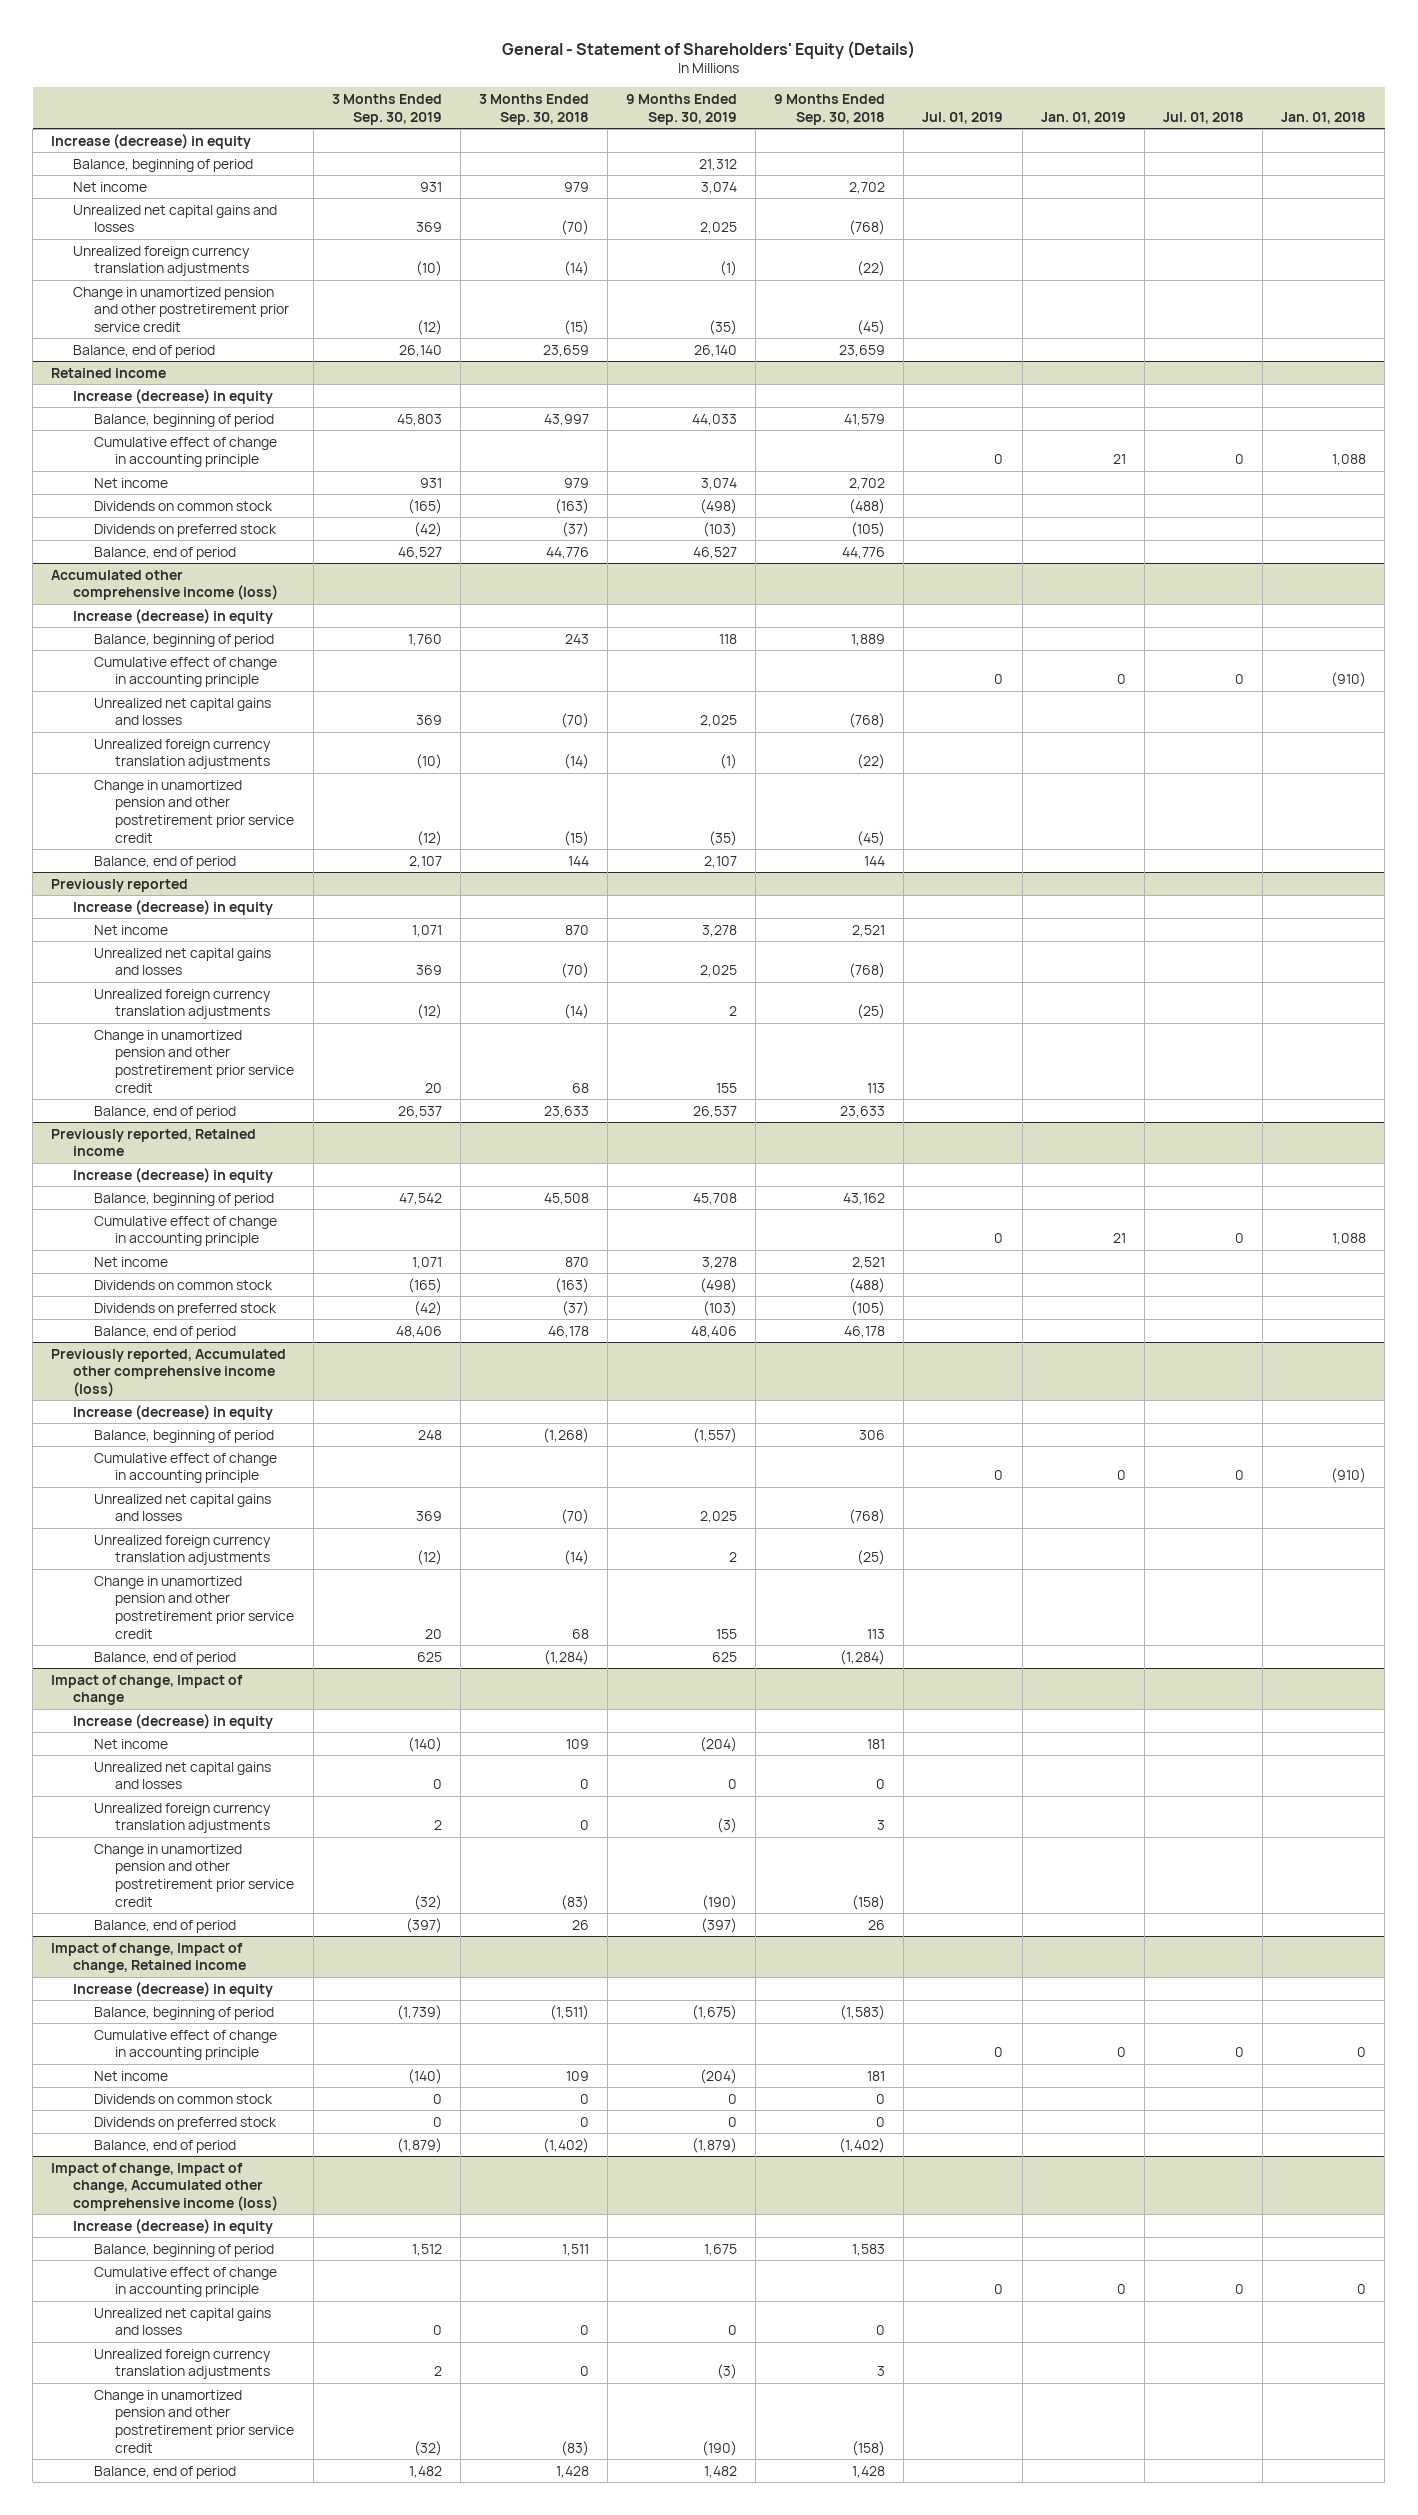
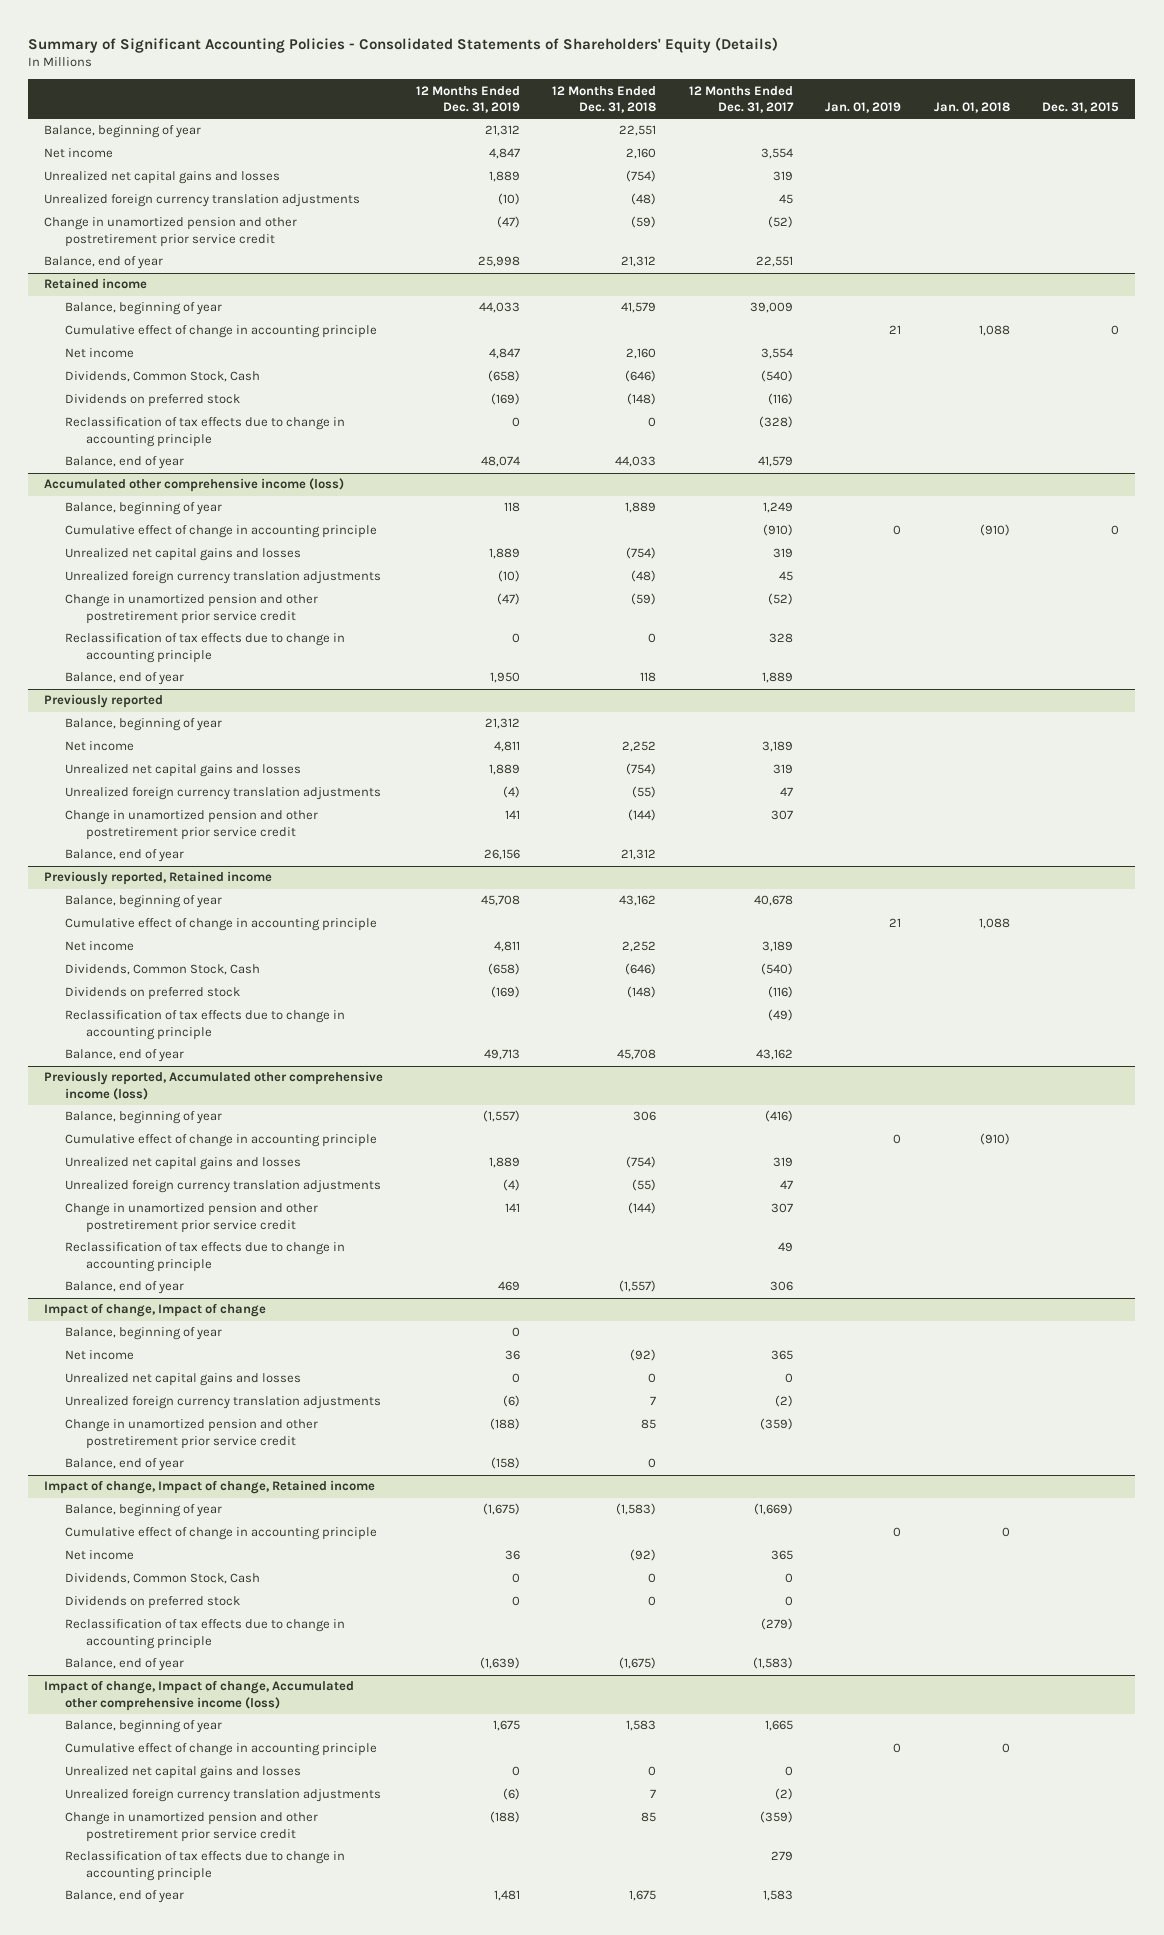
[501,40,915,59] General - Statement of Shareholders' Equity (Details) -> [28,36,779,53] Summary of Significant Accounting Policies - Consolidated Statements of Shareholders' Equity (Details)
[331,93,442,125] 3 Months Ended Sep. 30, 2019 -> none
[478,93,589,125] 3 Months Ended Sep. 30, 2018 -> none
[626,93,738,125] 9 Months Ended Sep. 30, 2019 -> none
[774,93,886,125] 9 Months Ended Sep. 30, 2018 -> none
[922,111,1004,124] Jul. 01, 2019 -> none
[1162,111,1244,124] Jul. 01, 2018 -> none
none -> [415,85,520,113] 12 Months Ended Dec. 31, 2019
none -> [552,85,657,113] 12 Months Ended Dec. 31, 2018
none -> [688,85,794,113] 12 Months Ended Dec. 31, 2017
none -> [1042,101,1120,113] Dec. 31, 2015
[51,133,252,149] Increase (decrease) in equity -> none
[72,158,253,172] Balance, beginning of period -> [44,125,202,139] Balance, beginning of year
[72,344,215,358] Balance, end of period -> [44,256,164,270] Balance, end of year
[72,388,273,404] Increase (decrease) in equity -> none
[94,413,275,427] Balance, beginning of period -> [65,302,223,316] Balance, beginning of year
[94,500,274,511] Dividends on common stock -> [65,371,261,383] Dividends, Common Stock, Cash
none -> [65,417,346,447] Reclassification of tax effects due to change in accounting principle
[94,546,237,560] Balance, end of period -> [65,456,185,470] Balance, end of year
[72,608,273,624] Increase (decrease) in equity -> none
[94,633,275,647] Balance, beginning of period -> [65,502,223,516] Balance, beginning of year
none -> [65,633,346,663] Reclassification of tax effects due to change in accounting principle
[94,855,237,869] Balance, end of period -> [65,672,185,686] Balance, end of year
[72,899,273,915] Increase (decrease) in equity -> none
none -> [65,718,223,732] Balance, beginning of year
[94,1105,237,1119] Balance, end of period -> [65,849,185,863] Balance, end of year
[72,1167,273,1183] Increase (decrease) in equity -> none
[94,1192,275,1206] Balance, beginning of period -> [65,895,223,909] Balance, beginning of year
[94,1279,274,1290] Dividends on common stock -> [65,964,261,976] Dividends, Common Stock, Cash
none -> [65,1010,346,1040] Reclassification of tax effects due to change in accounting principle
[94,1325,237,1339] Balance, end of period -> [65,1049,185,1063] Balance, end of year
[72,1404,273,1420] Increase (decrease) in equity -> none
[94,1429,275,1443] Balance, beginning of period -> [65,1111,223,1125] Balance, beginning of year
none -> [65,1242,346,1272] Reclassification of tax effects due to change in accounting principle
[94,1651,237,1665] Balance, end of period -> [65,1281,185,1295] Balance, end of year
[72,1713,273,1729] Increase (decrease) in equity -> none
none -> [65,1327,223,1341] Balance, beginning of year
[94,1919,237,1933] Balance, end of period -> [65,1458,185,1472] Balance, end of year
[72,1981,273,1997] Increase (decrease) in equity -> none
[94,2006,275,2020] Balance, beginning of period -> [65,1504,223,1518] Balance, beginning of year
[94,2093,274,2104] Dividends on common stock -> [65,1573,261,1585] Dividends, Common Stock, Cash
none -> [65,1619,346,1649] Reclassification of tax effects due to change in accounting principle
[94,2139,237,2153] Balance, end of period -> [65,1658,185,1672] Balance, end of year
[72,2218,273,2234] Increase (decrease) in equity -> none
[94,2243,275,2257] Balance, beginning of period -> [65,1720,223,1734] Balance, beginning of year
none -> [65,1851,346,1881] Reclassification of tax effects due to change in accounting principle
[94,2465,237,2479] Balance, end of period -> [65,1890,185,1904] Balance, end of year

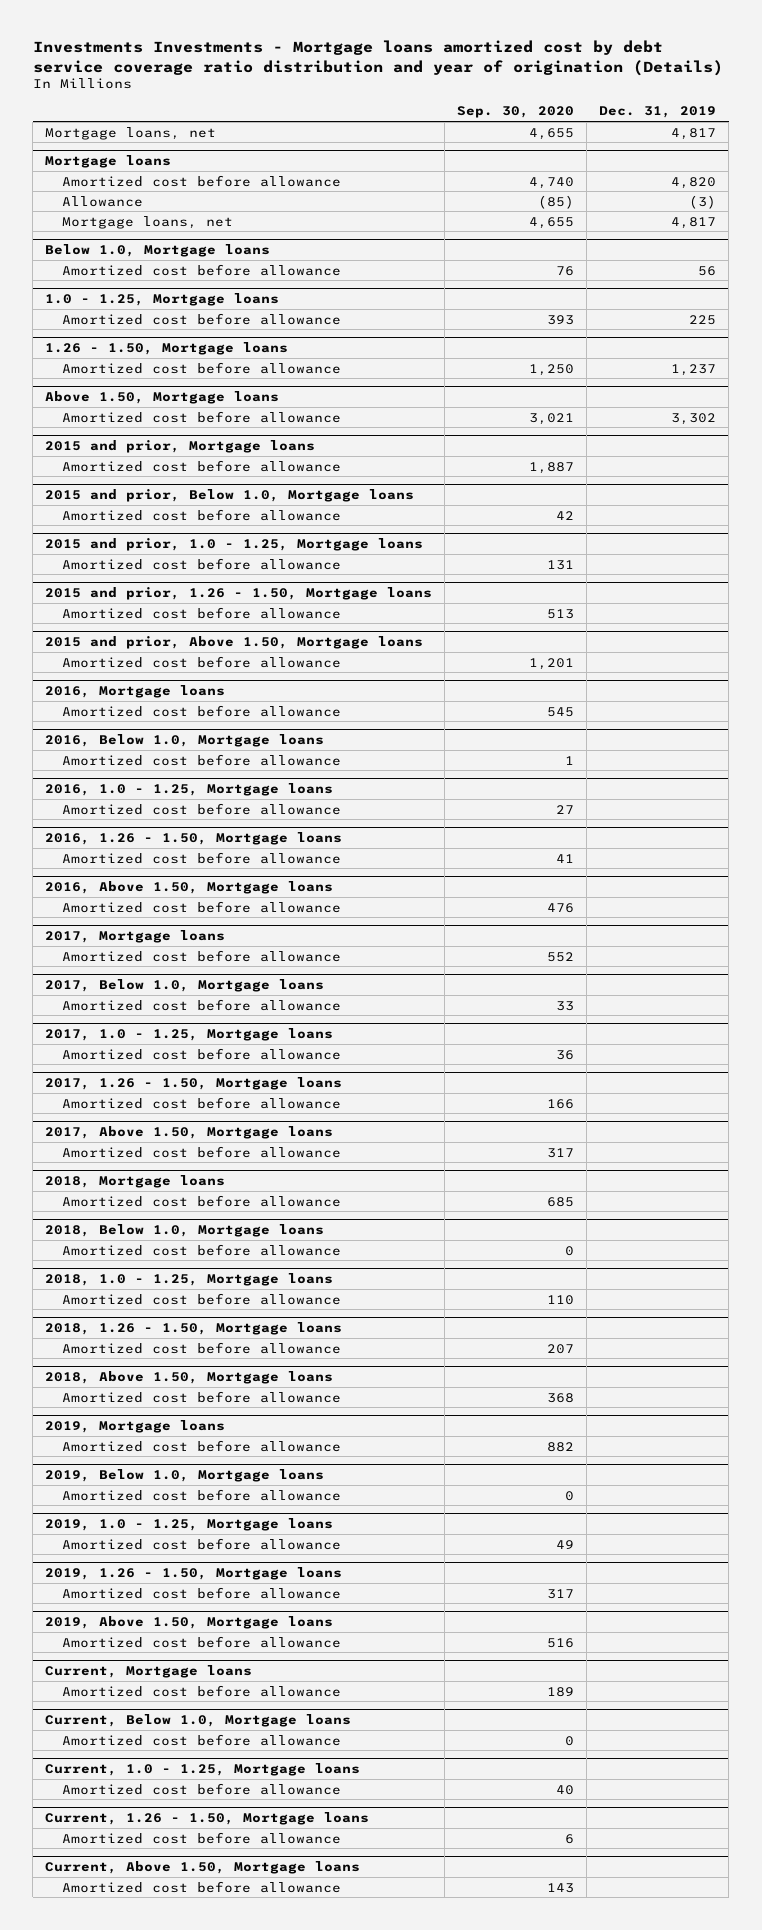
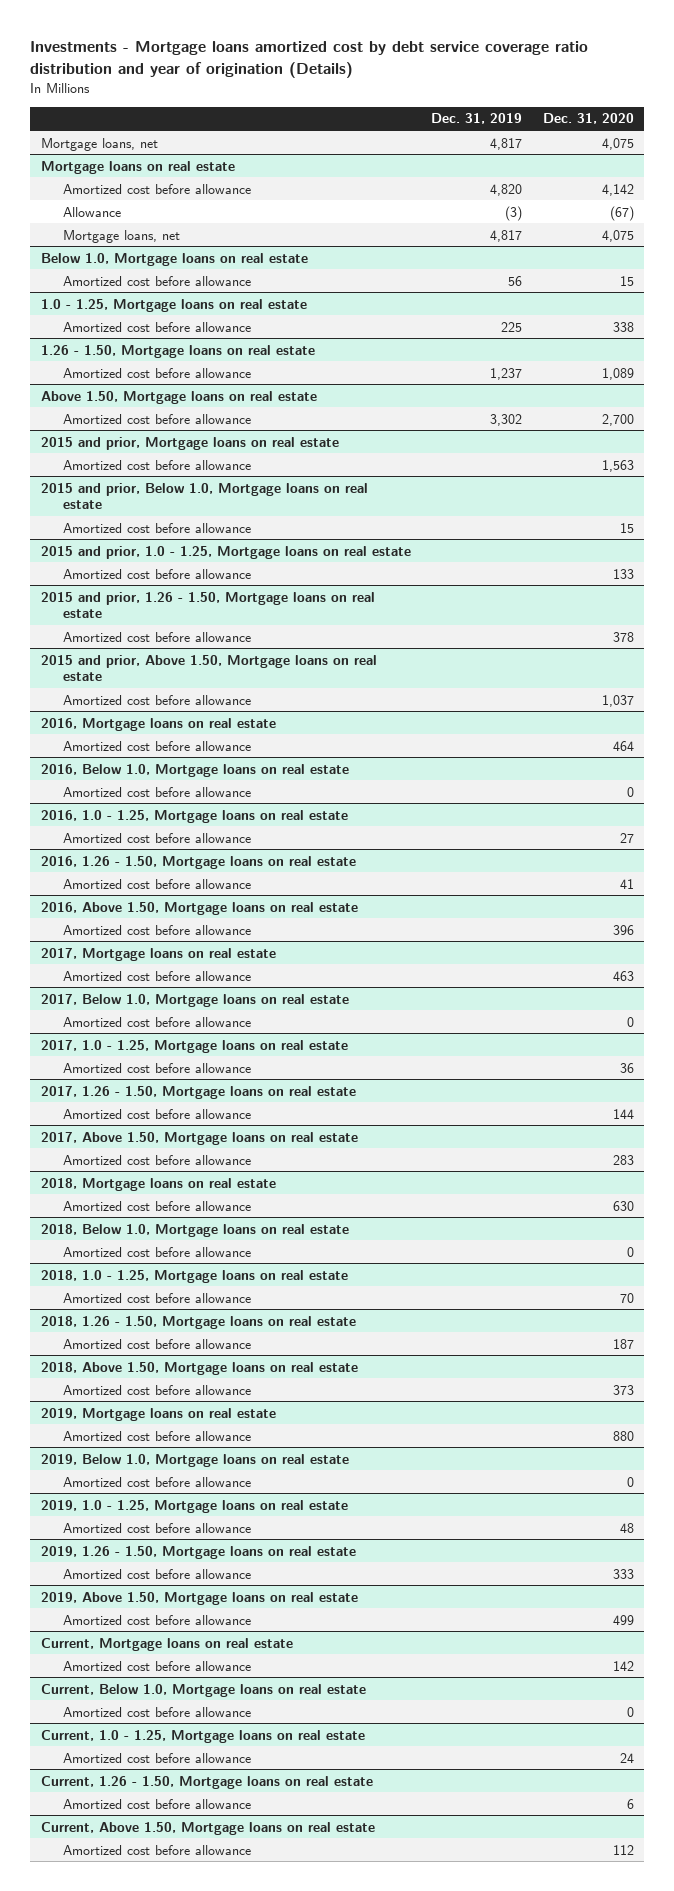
[32,40,723,76] Investments Investments - Mortgage loans amortized cost by debt service coverage ratio distribution and year of origination (Details) -> [30,40,589,78] Investments - Mortgage loans amortized cost by debt service coverage ratio distribution and year of origination (Details)
[457,106,575,119] Sep. 30, 2020 -> none
none -> [542,113,634,125] Dec. 31, 2020
[45,154,172,168] Mortgage loans -> [40,160,235,174] Mortgage loans on real estate
[45,243,271,257] Below 1.0, Mortgage loans -> [40,252,308,266] Below 1.0, Mortgage loans on real estate
[45,292,280,306] 1.0 - 1.25, Mortgage loans -> [40,298,307,312] 1.0 - 1.25, Mortgage loans on real estate
[45,341,289,355] 1.26 - 1.50, Mortgage loans -> [40,344,315,358] 1.26 - 1.50, Mortgage loans on real estate
[45,390,280,404] Above 1.50, Mortgage loans -> [40,390,317,404] Above 1.50, Mortgage loans on real estate
[45,439,316,453] 2015 and prior, Mortgage loans -> [40,436,339,450] 2015 and prior, Mortgage loans on real estate
[45,488,415,502] 2015 and prior, Below 1.0, Mortgage loans -> [40,482,368,510] 2015 and prior, Below 1.0, Mortgage loans on real estate
[45,537,424,551] 2015 and prior, 1.0 - 1.25, Mortgage loans -> [40,545,411,559] 2015 and prior, 1.0 - 1.25, Mortgage loans on real estate
[45,586,433,600] 2015 and prior, 1.26 - 1.50, Mortgage loans -> [40,591,375,619] 2015 and prior, 1.26 - 1.50, Mortgage loans on real estate
[45,635,424,649] 2015 and prior, Above 1.50, Mortgage loans -> [40,654,377,682] 2015 and prior, Above 1.50, Mortgage loans on real estate
[45,684,226,698] 2016, Mortgage loans -> [40,717,276,731] 2016, Mortgage loans on real estate
[45,733,325,747] 2016, Below 1.0, Mortgage loans -> [40,763,349,777] 2016, Below 1.0, Mortgage loans on real estate
[45,782,334,796] 2016, 1.0 - 1.25, Mortgage loans -> [40,809,348,823] 2016, 1.0 - 1.25, Mortgage loans on real estate
[45,831,343,845] 2016, 1.26 - 1.50, Mortgage loans -> [40,855,356,869] 2016, 1.26 - 1.50, Mortgage loans on real estate
[45,880,334,894] 2016, Above 1.50, Mortgage loans -> [40,901,358,915] 2016, Above 1.50, Mortgage loans on real estate
[45,929,226,943] 2017, Mortgage loans -> [40,947,276,961] 2017, Mortgage loans on real estate
[45,978,325,992] 2017, Below 1.0, Mortgage loans -> [40,993,349,1007] 2017, Below 1.0, Mortgage loans on real estate
[45,1027,334,1041] 2017, 1.0 - 1.25, Mortgage loans -> [40,1039,348,1053] 2017, 1.0 - 1.25, Mortgage loans on real estate
[45,1076,343,1090] 2017, 1.26 - 1.50, Mortgage loans -> [40,1085,356,1099] 2017, 1.26 - 1.50, Mortgage loans on real estate
[45,1125,334,1139] 2017, Above 1.50, Mortgage loans -> [40,1131,358,1145] 2017, Above 1.50, Mortgage loans on real estate
[45,1174,226,1188] 2018, Mortgage loans -> [40,1177,276,1191] 2018, Mortgage loans on real estate
[45,1223,325,1237] 2018, Below 1.0, Mortgage loans -> [40,1223,349,1237] 2018, Below 1.0, Mortgage loans on real estate
[45,1272,334,1286] 2018, 1.0 - 1.25, Mortgage loans -> [40,1269,348,1283] 2018, 1.0 - 1.25, Mortgage loans on real estate
[45,1321,343,1335] 2018, 1.26 - 1.50, Mortgage loans -> [40,1315,356,1329] 2018, 1.26 - 1.50, Mortgage loans on real estate
[45,1370,334,1384] 2018, Above 1.50, Mortgage loans -> [40,1361,358,1375] 2018, Above 1.50, Mortgage loans on real estate
[45,1419,226,1433] 2019, Mortgage loans -> [40,1407,276,1421] 2019, Mortgage loans on real estate
[45,1468,325,1482] 2019, Below 1.0, Mortgage loans -> [40,1453,349,1467] 2019, Below 1.0, Mortgage loans on real estate
[45,1517,334,1531] 2019, 1.0 - 1.25, Mortgage loans -> [40,1499,348,1513] 2019, 1.0 - 1.25, Mortgage loans on real estate
[45,1566,343,1580] 2019, 1.26 - 1.50, Mortgage loans -> [40,1545,356,1559] 2019, 1.26 - 1.50, Mortgage loans on real estate
[45,1615,334,1629] 2019, Above 1.50, Mortgage loans -> [40,1591,358,1605] 2019, Above 1.50, Mortgage loans on real estate
[45,1664,253,1678] Current, Mortgage loans -> [40,1637,293,1651] Current, Mortgage loans on real estate
[45,1713,352,1727] Current, Below 1.0, Mortgage loans -> [40,1683,366,1697] Current, Below 1.0, Mortgage loans on real estate
[45,1762,361,1776] Current, 1.0 - 1.25, Mortgage loans -> [40,1729,365,1743] Current, 1.0 - 1.25, Mortgage loans on real estate
[45,1811,370,1825] Current, 1.26 - 1.50, Mortgage loans -> [40,1775,373,1789] Current, 1.26 - 1.50, Mortgage loans on real estate
[45,1860,361,1874] Current, Above 1.50, Mortgage loans -> [40,1821,375,1835] Current, Above 1.50, Mortgage loans on real estate

